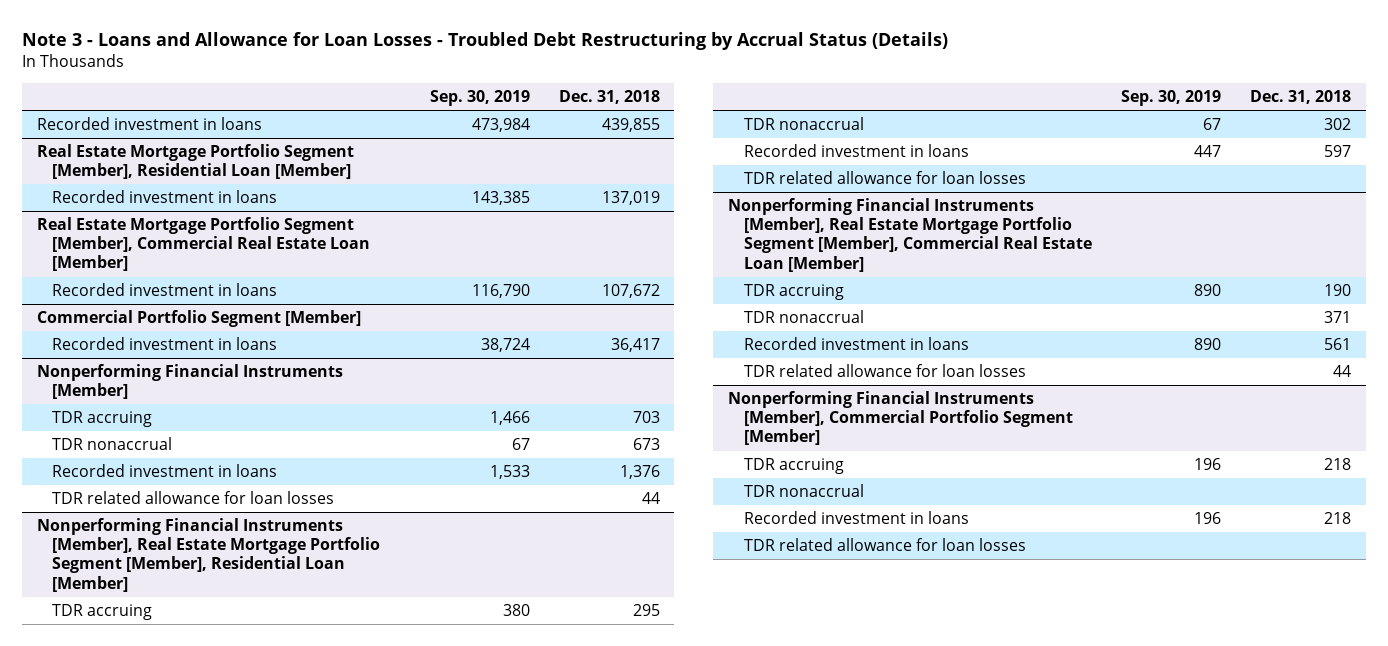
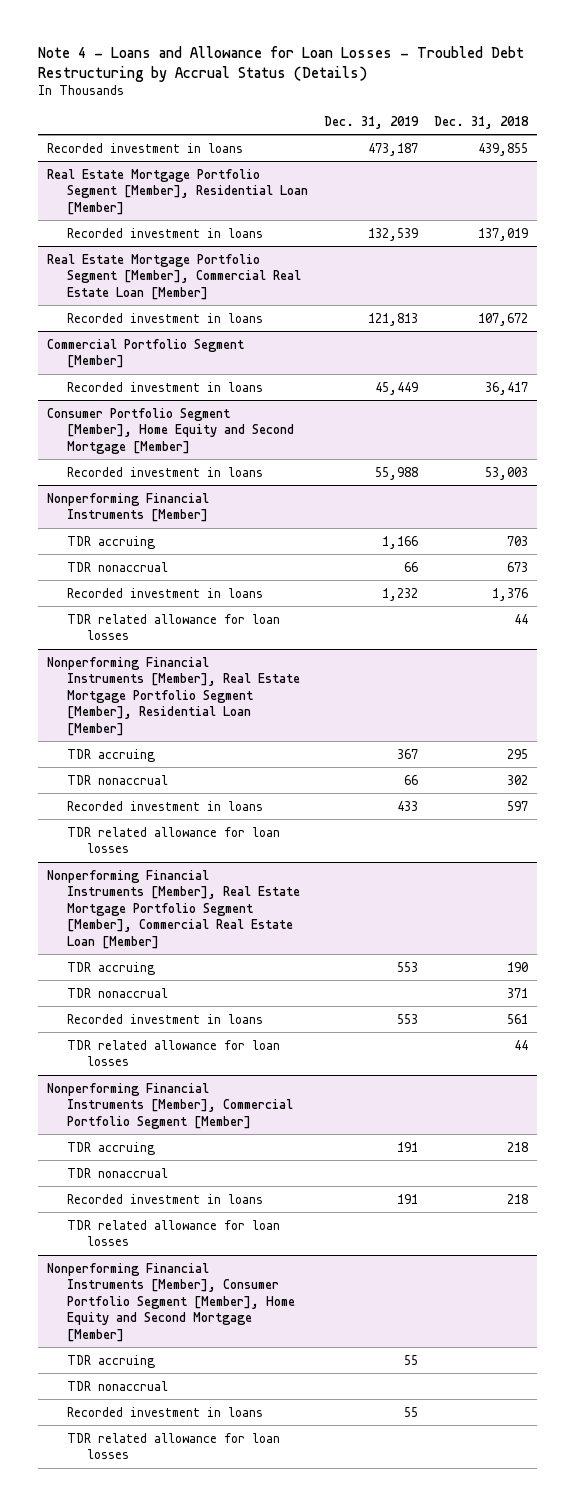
[22,32,949,51] Note 3 - Loans and Allowance for Loan Losses - Troubled Debt Restructuring by Accrual Status (Details) -> [38,46,525,83] Note 4 - Loans and Allowance for Loan Losses - Troubled Debt Restructuring by Accrual Status (Details)
[429,90,530,107] Sep. 30, 2019 -> none
none -> [323,115,419,129] Dec. 31, 2019
none -> [46,407,294,454] Consumer Portfolio Segment [Member], Home Equity and Second Mortgage [Member]
none -> [66,466,263,477] Recorded investment in loans
none -> [46,1262,295,1342] Nonperforming Financial Instruments [Member], Consumer Portfolio Segment [Member], Home Equity and Second Mortgage [Member]
none -> [66,1354,155,1368] TDR accruing
none -> [66,1380,168,1391] TDR nonaccrual
none -> [66,1406,263,1417] Recorded investment in loans
none -> [66,1432,280,1460] TDR related allowance for loan losses

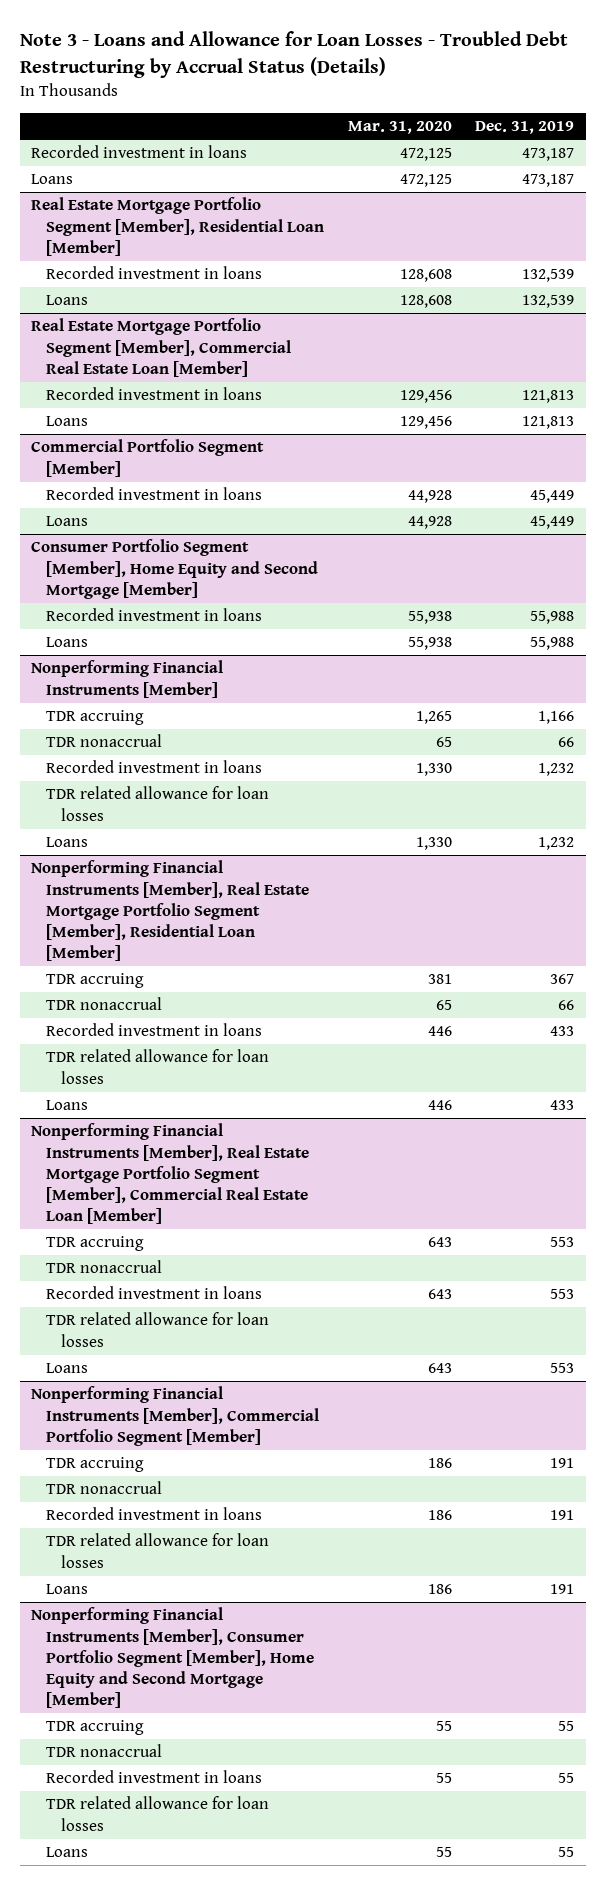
[38,46,525,83] Note 4 - Loans and Allowance for Loan Losses - Troubled Debt Restructuring by Accrual Status (Details) -> [19,31,568,78] Note 3 - Loans and Allowance for Loan Losses - Troubled Debt Restructuring by Accrual Status (Details)
[434,115,530,129] Dec. 31, 2018 -> none
none -> [347,121,452,135] Mar. 31, 2020
none -> [31,174,74,185] Loans
none -> [46,295,89,306] Loans
none -> [46,416,89,427] Loans
none -> [46,516,89,527] Loans
none -> [46,637,89,648] Loans
none -> [46,837,89,848] Loans
none -> [46,1100,89,1111] Loans
none -> [46,1363,89,1374] Loans
none -> [46,1584,89,1595] Loans
none -> [46,1847,89,1858] Loans

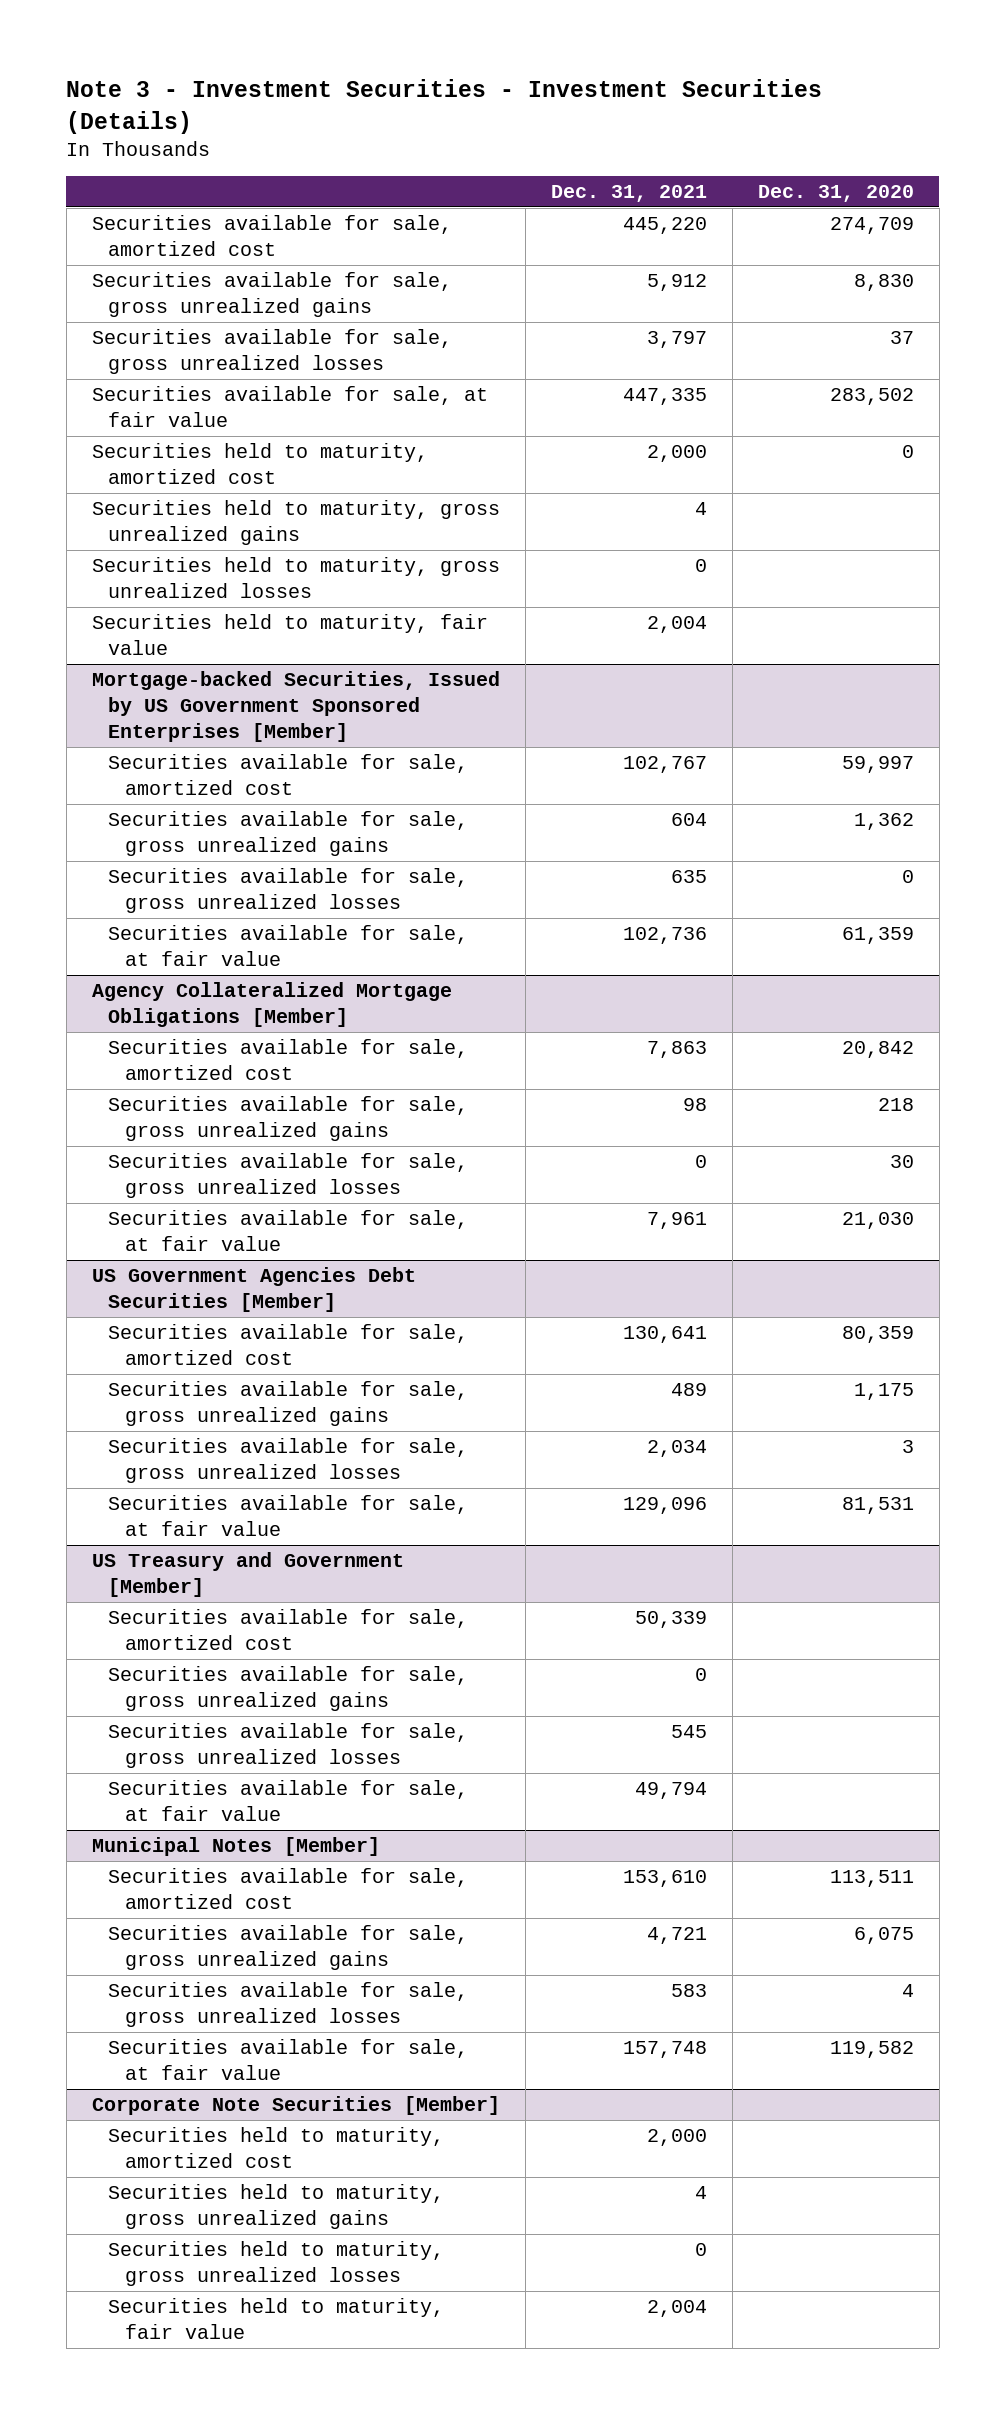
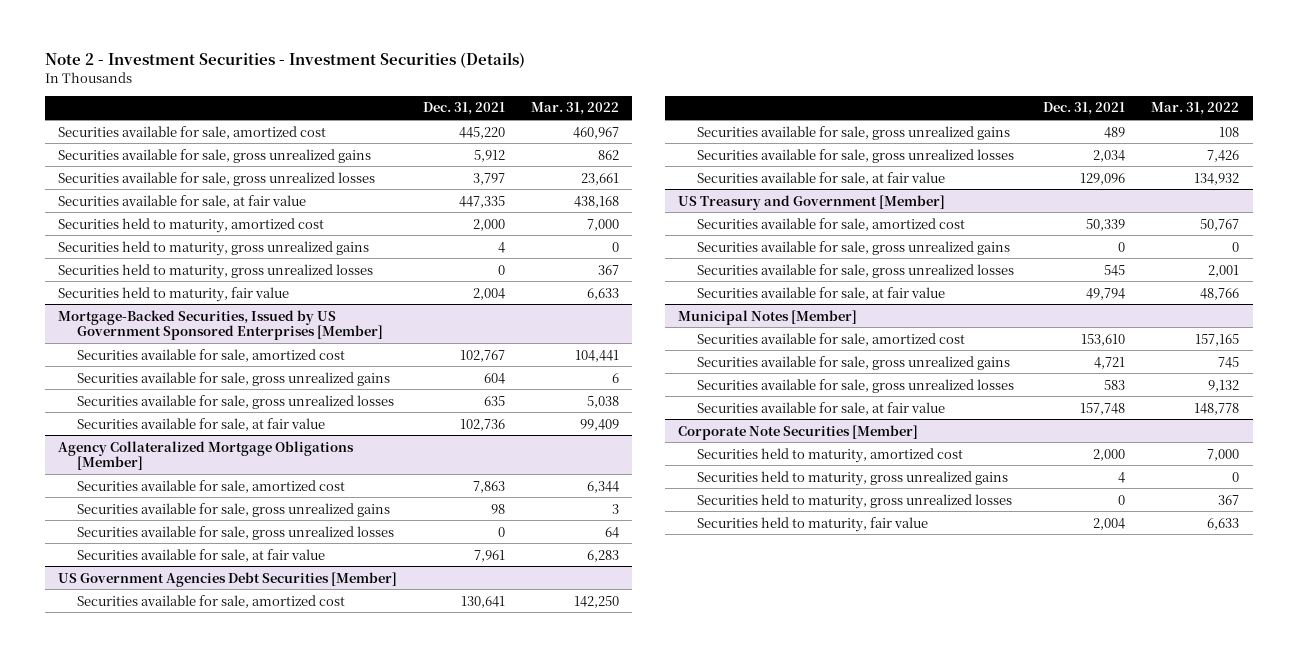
[66,79,823,134] Note 3 - Investment Securities - Investment Securities (Details) -> [44,52,525,69] Note 2 - Investment Securities - Investment Securities (Details)
[757,184,914,202] Dec. 31, 2020 -> none
none -> [531,102,620,116] Mar. 31, 2022
[91,671,500,743] Mortgage-backed Securities, Issued by US Government Sponsored Enterprises [Member] -> [57,309,384,340] Mortgage-Backed Securities, Issued by US Government Sponsored Enterprises [Member]

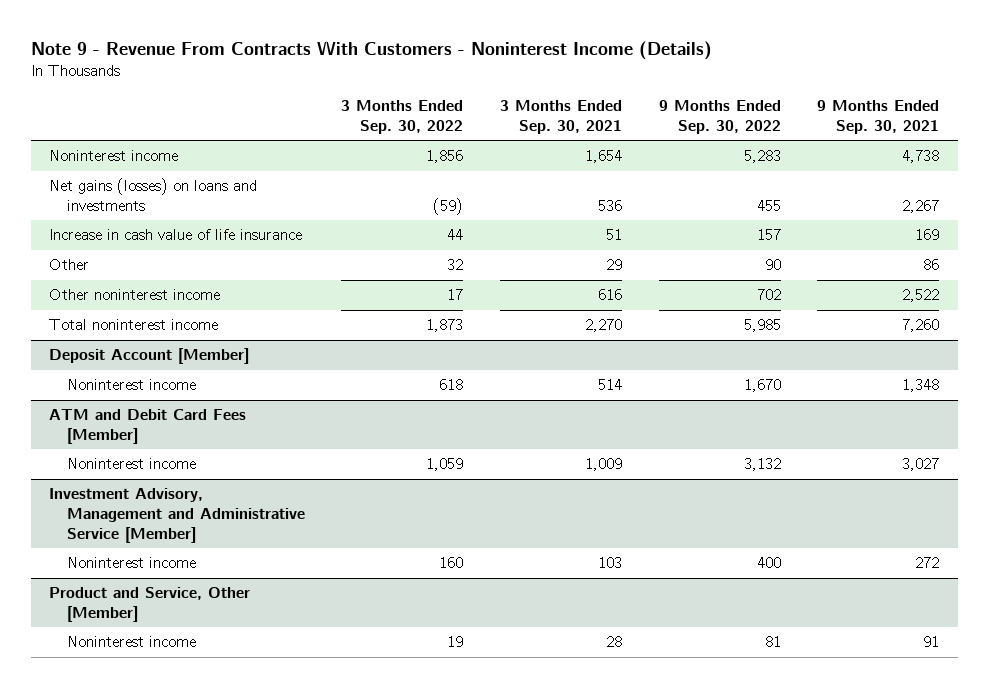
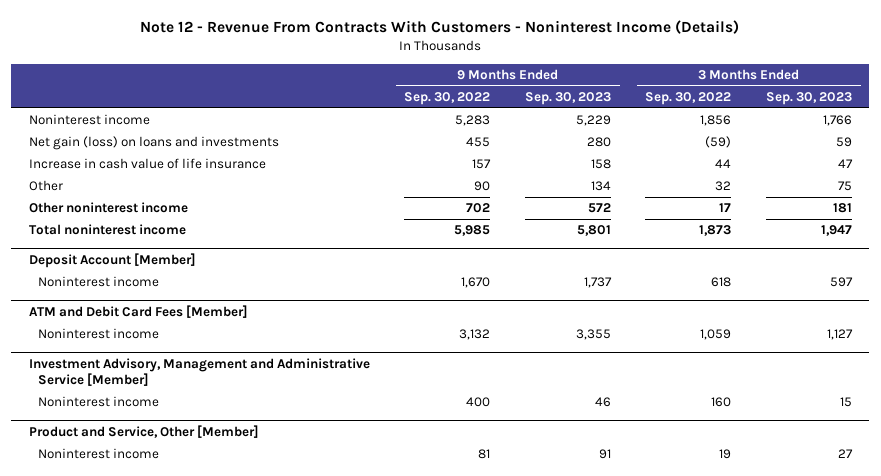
[30,39,712,60] Note 9 - Revenue From Contracts With Customers - Noninterest Income (Details) -> [140,20,740,35] Note 12 - Revenue From Contracts With Customers - Noninterest Income (Details)
[499,100,622,134] 3 Months Ended Sep. 30, 2021 -> none
[817,100,940,134] 9 Months Ended Sep. 30, 2021 -> none
none -> [524,91,611,105] Sep. 30, 2023
none -> [766,91,853,105] Sep. 30, 2023
[49,178,258,211] Net gains (losses) on loans and investments -> [28,136,279,151] Net gain (loss) on loans and investments

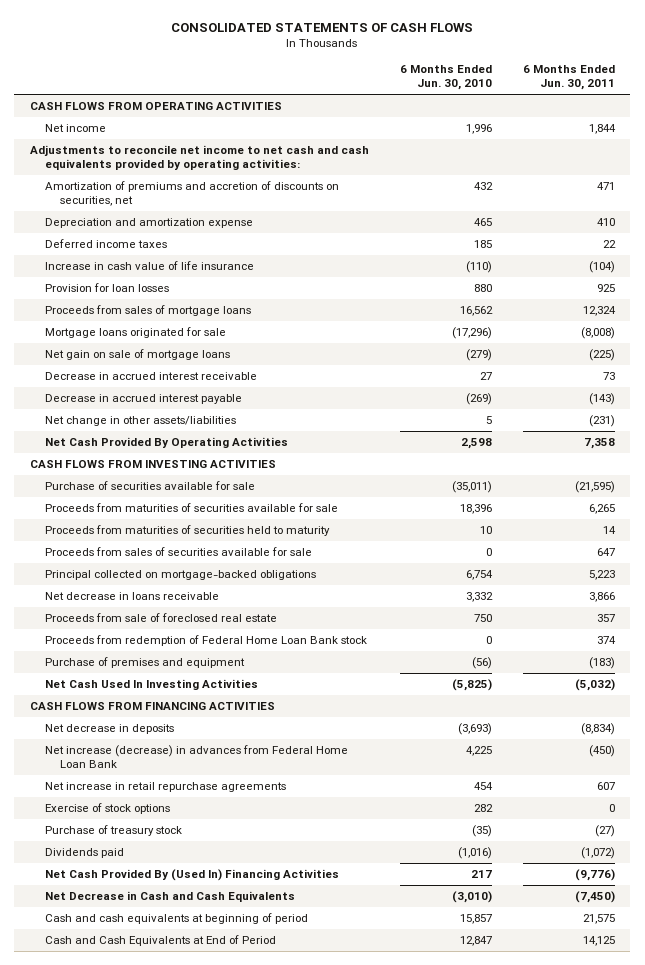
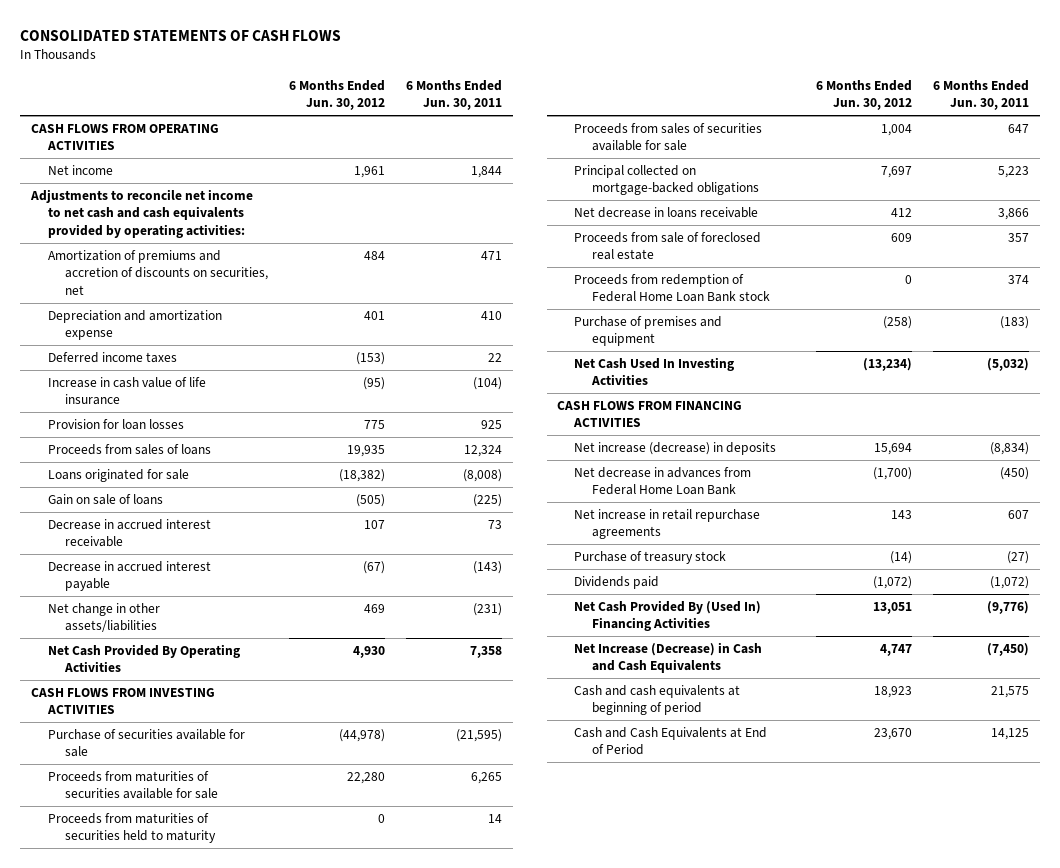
[399,65,492,91] 6 Months Ended Jun. 30, 2010 -> none
none -> [288,79,385,111] 6 Months Ended Jun. 30, 2012
[44,304,251,316] Proceeds from sales of mortgage loans -> [47,443,211,455] Proceeds from sales of loans
[44,326,226,338] Mortgage loans originated for sale -> [47,468,189,482] Loans originated for sale
[44,348,230,360] Net gain on sale of mortgage loans -> [47,493,163,505] Gain on sale of loans
[44,723,174,734] Net decrease in deposits -> [574,441,777,455] Net increase (decrease) in deposits
[44,744,348,768] Net increase (decrease) in advances from Federal Home Loan Bank -> [574,466,752,496] Net decrease in advances from Federal Home Loan Bank
[44,802,170,814] Exercise of stock options -> none
[44,890,295,902] Net Decrease in Cash and Cash Equivalents -> [574,641,763,674] Net Increase (Decrease) in Cash and Cash Equivalents

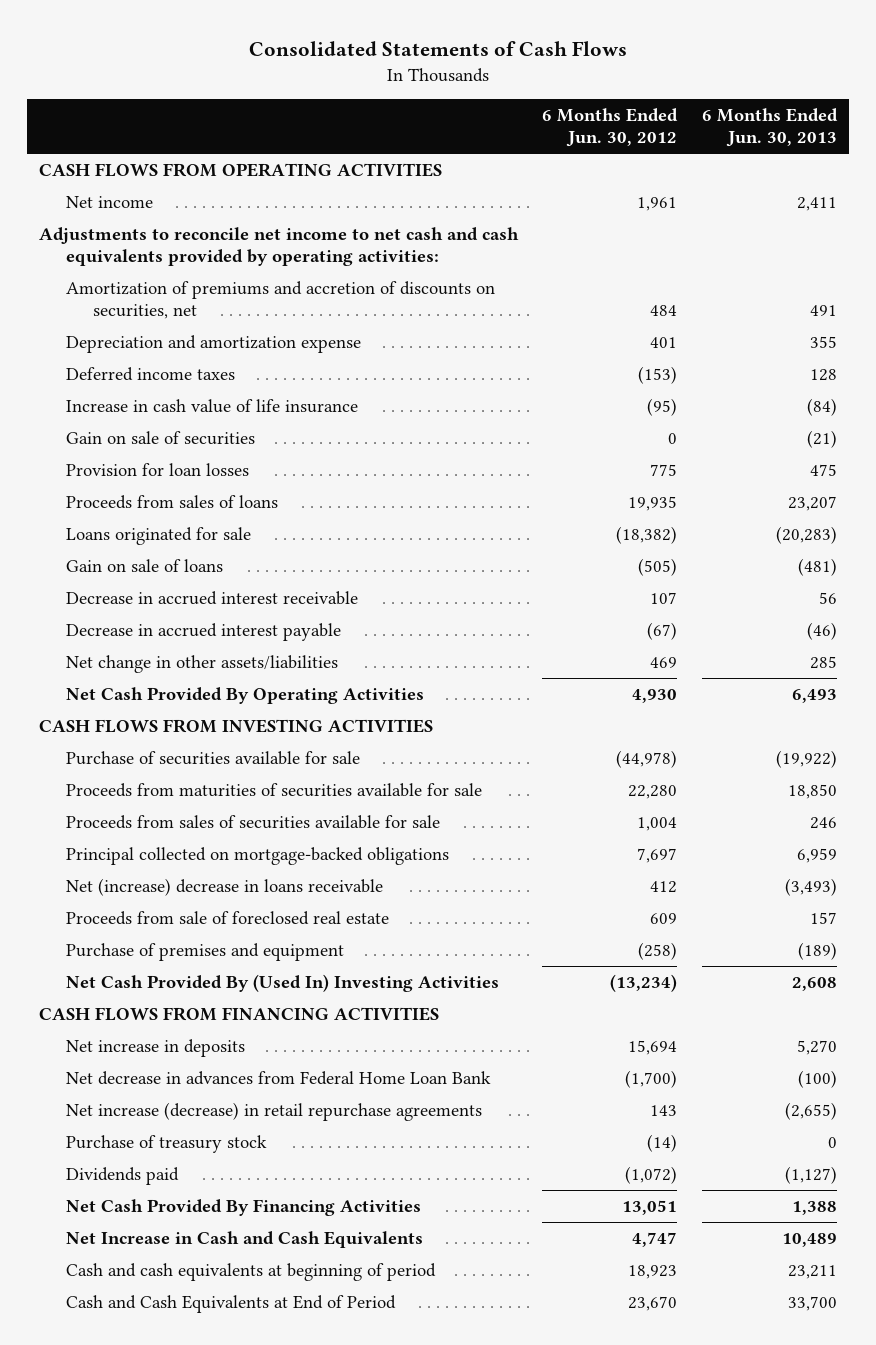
[19,29,341,41] CONSOLIDATED STATEMENTS OF CASH FLOWS -> [248,40,627,56] Consolidated Statements of Cash Flows
[406,79,503,111] 6 Months Ended Jun. 30, 2011 -> none
none -> [701,108,838,147] 6 Months Ended Jun. 30, 2013
none -> [66,431,256,446] Gain on sale of securities
[47,812,216,844] Proceeds from maturities of securities held to maturity -> none
[574,206,759,218] Net decrease in loans receivable -> [66,878,384,897] Net (increase) decrease in loans receivable
[574,273,770,303] Proceeds from redemption of Federal Home Loan Bank stock -> none
[574,356,735,386] Net Cash Used In Investing Activities -> [66,974,500,993] Net Cash Provided By (Used In) Investing Activities
[574,441,777,455] Net increase (decrease) in deposits -> [66,1039,246,1058] Net increase in deposits
[574,508,761,540] Net increase in retail repurchase agreements -> [66,1102,483,1122] Net increase (decrease) in retail repurchase agreements
[574,599,762,632] Net Cash Provided By (Used In) Financing Activities -> [66,1199,422,1217] Net Cash Provided By Financing Activities
[574,641,763,674] Net Increase (Decrease) in Cash and Cash Equivalents -> [66,1231,424,1249] Net Increase in Cash and Cash Equivalents

